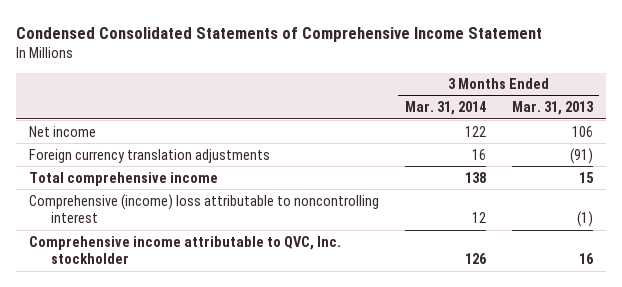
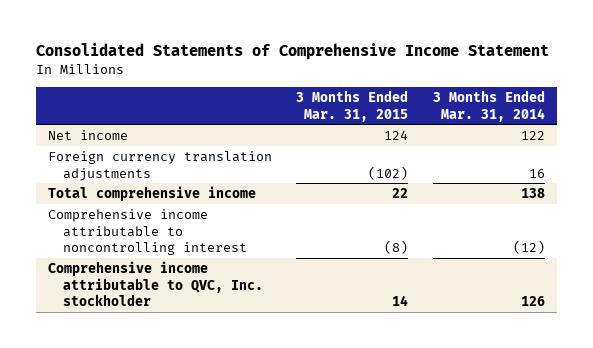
[16,26,543,42] Condensed Consolidated Statements of Comprehensive Income Statement -> [35,43,549,61] Consolidated Statements of Comprehensive Income Statement
[511,101,594,116] Mar. 31, 2013 -> none
none -> [296,89,409,122] 3 Months Ended Mar. 31, 2015
[29,193,380,224] Comprehensive (income) loss attributable to noncontrolling interest -> [47,208,247,256] Comprehensive income attributable to noncontrolling interest
[471,212,486,224] 12 -> [512,240,545,255] (12)

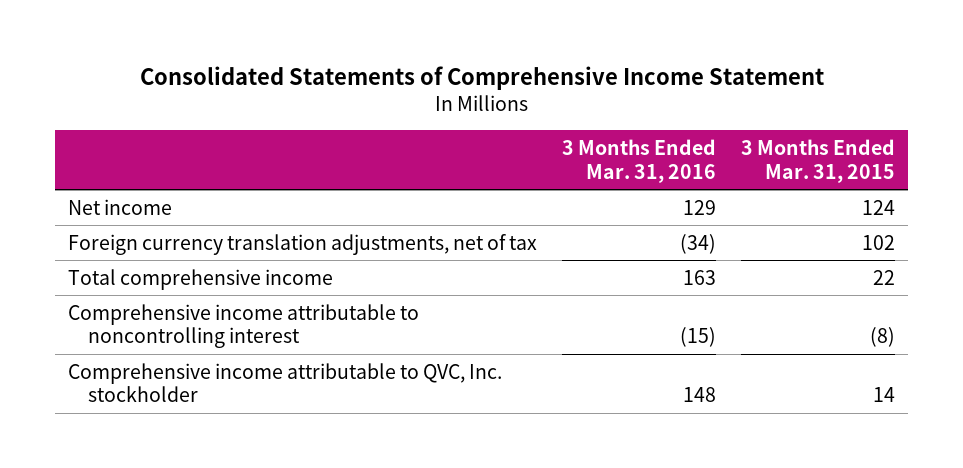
[432,89,545,122] 3 Months Ended Mar. 31, 2014 -> none
none -> [562,138,717,183] 3 Months Ended Mar. 31, 2016
[47,150,272,181] Foreign currency translation adjustments -> [67,233,537,255] Foreign currency translation adjustments, net of tax
[368,165,409,180] (102) -> [862,234,896,250] 102

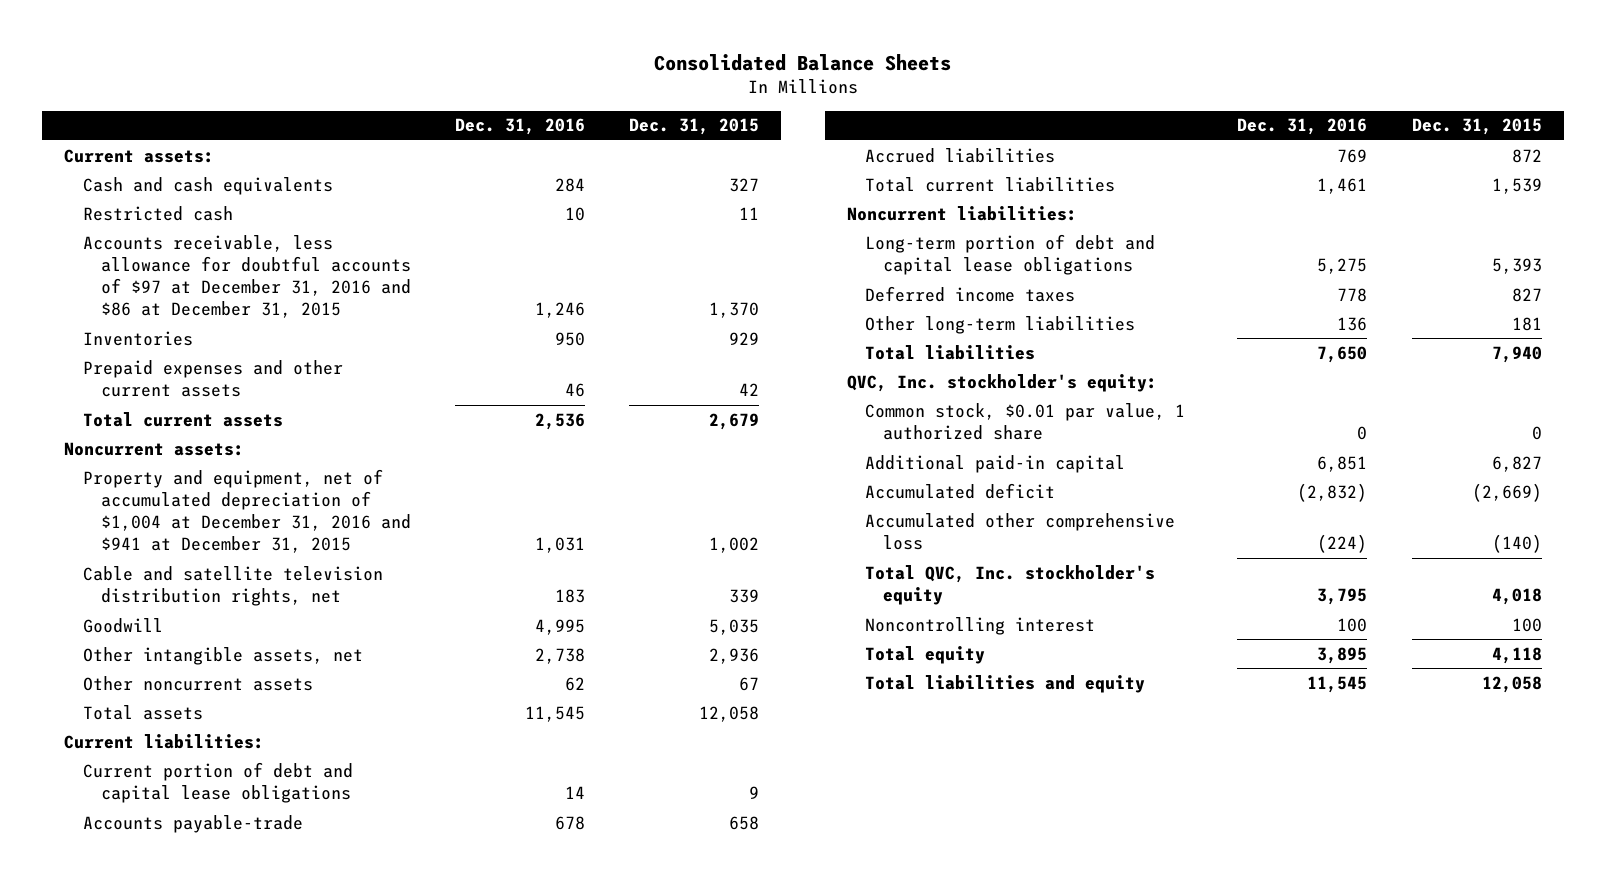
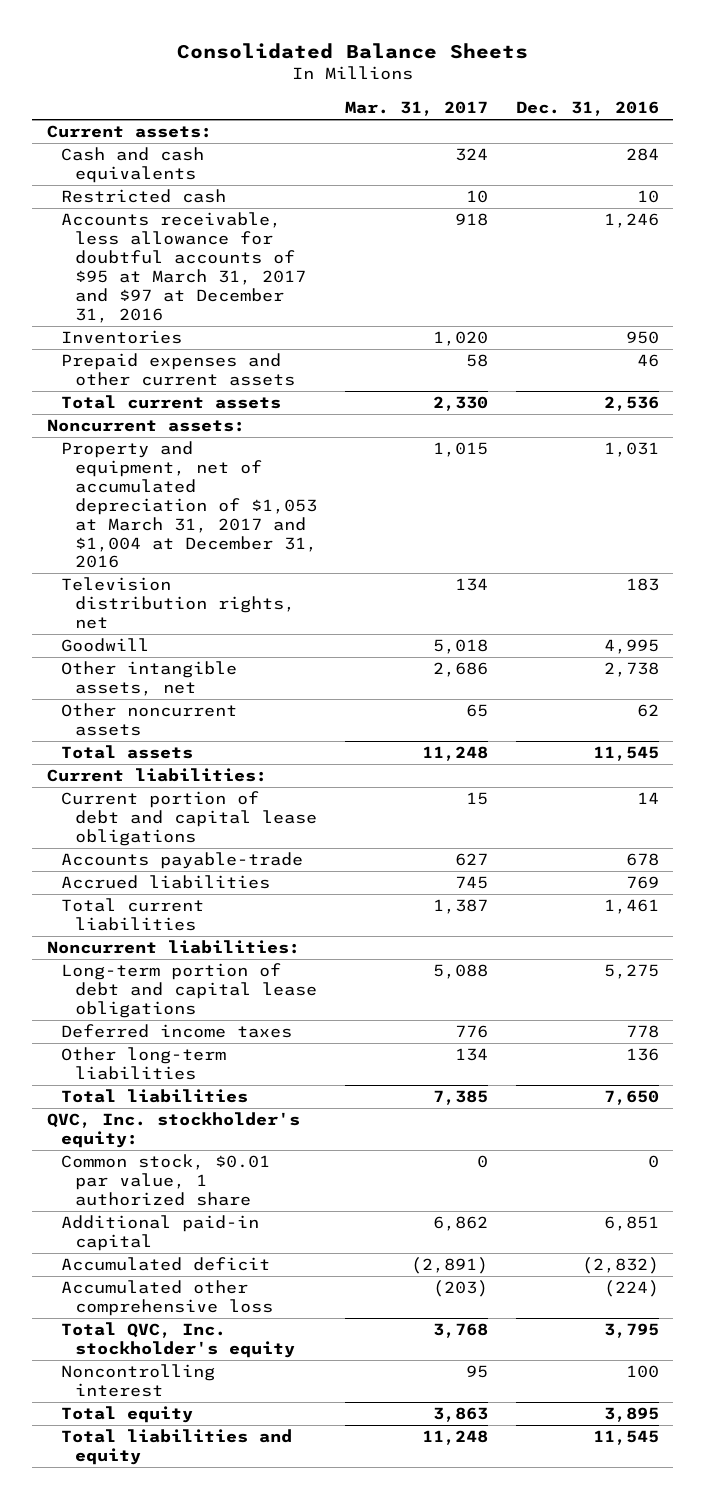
[629,118,760,136] Dec. 31, 2015 -> none
none -> [344,101,488,117] Mar. 31, 2017
[82,234,411,319] Accounts receivable, less allowance for doubtful accounts of $97 at December 31, 2016 and $86 at December 31, 2015 -> [60,212,306,323] Accounts receivable, less allowance for doubtful accounts of $95 at March 31, 2017 and $97 at December 31, 2016
[82,468,411,554] Property and equipment, net of accumulated depreciation of $1,004 at December 31, 2016 and $941 at December 31, 2015 -> [60,441,317,569] Property and equipment, net of accumulated depreciation of $1,053 at March 31, 2017 and $1,004 at December 31, 2016
[82,565,383,606] Cable and satellite television distribution rights, net -> [60,577,295,630] Television distribution rights, net

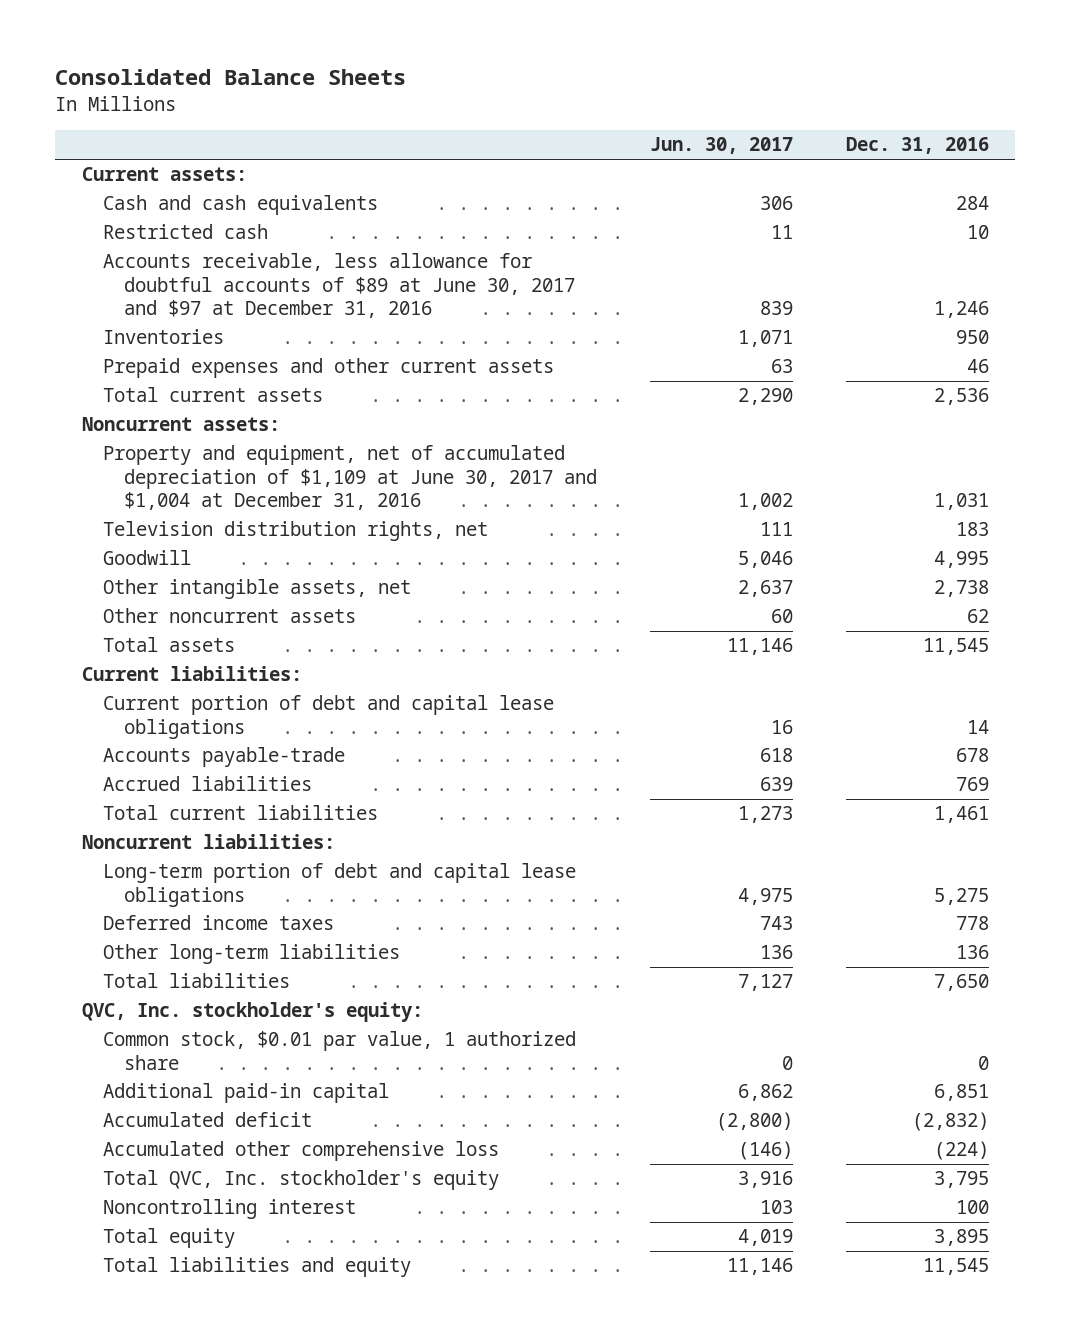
[344,101,488,117] Mar. 31, 2017 -> none
none -> [649,137,793,155] Jun. 30, 2017
[60,212,306,323] Accounts receivable, less allowance for doubtful accounts of $95 at March 31, 2017 and $97 at December 31, 2016 -> [102,253,575,318] Accounts receivable, less allowance for doubtful accounts of $89 at June 30, 2017 and $97 at December 31, 2016
[60,441,317,569] Property and equipment, net of accumulated depreciation of $1,053 at March 31, 2017 and $1,004 at December 31, 2016 -> [102,445,597,510] Property and equipment, net of accumulated depreciation of $1,109 at June 30, 2017 and $1,004 at December 31, 2016

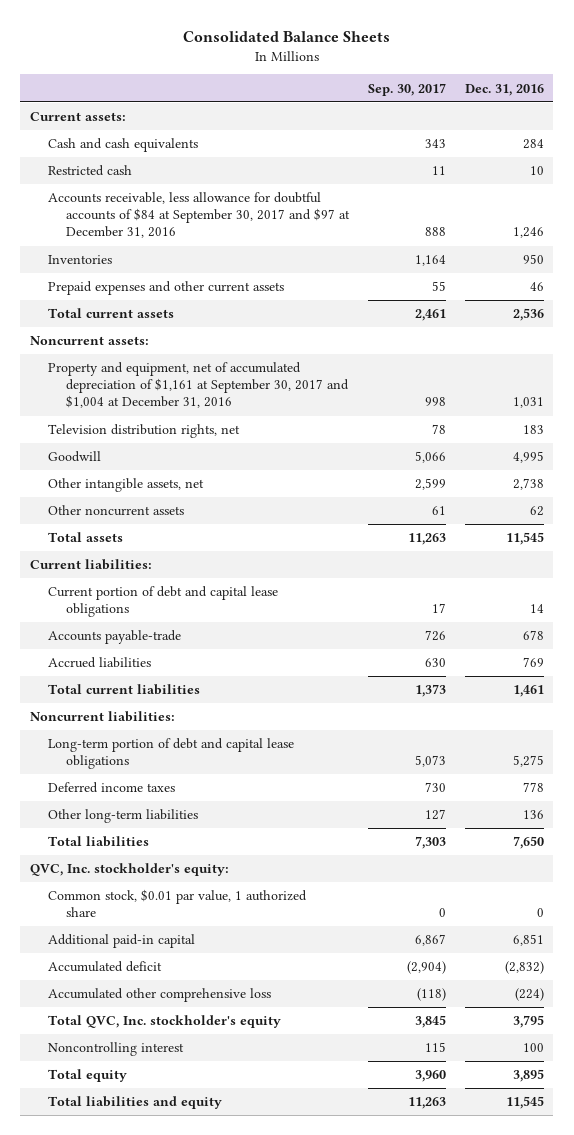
[649,137,793,155] Jun. 30, 2017 -> none
none -> [367,82,446,96] Sep. 30, 2017
[102,253,575,318] Accounts receivable, less allowance for doubtful accounts of $89 at June 30, 2017 and $97 at December 31, 2016 -> [47,192,350,239] Accounts receivable, less allowance for doubtful accounts of $84 at September 30, 2017 and $97 at December 31, 2016
[102,445,597,510] Property and equipment, net of accumulated depreciation of $1,109 at June 30, 2017 and $1,004 at December 31, 2016 -> [47,362,349,409] Property and equipment, net of accumulated depreciation of $1,161 at September 30, 2017 and $1,004 at December 31, 2016

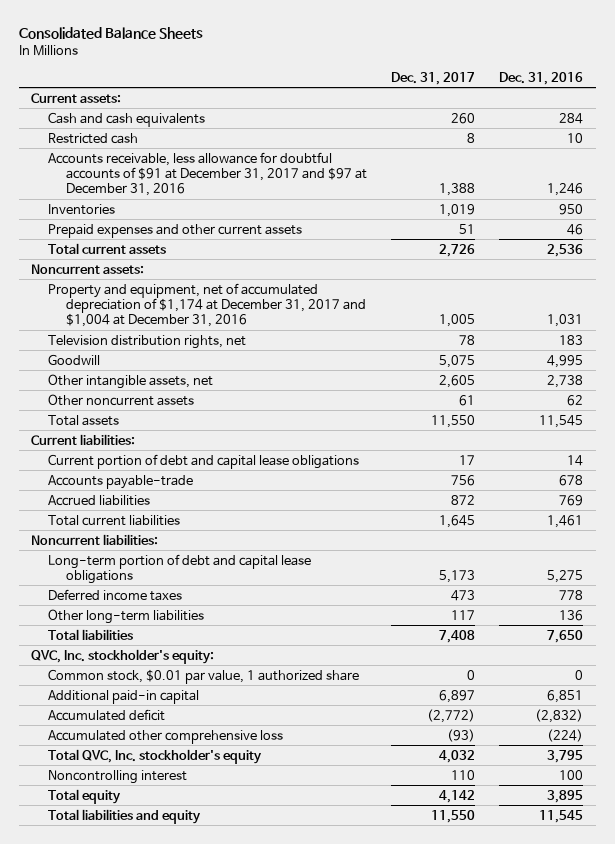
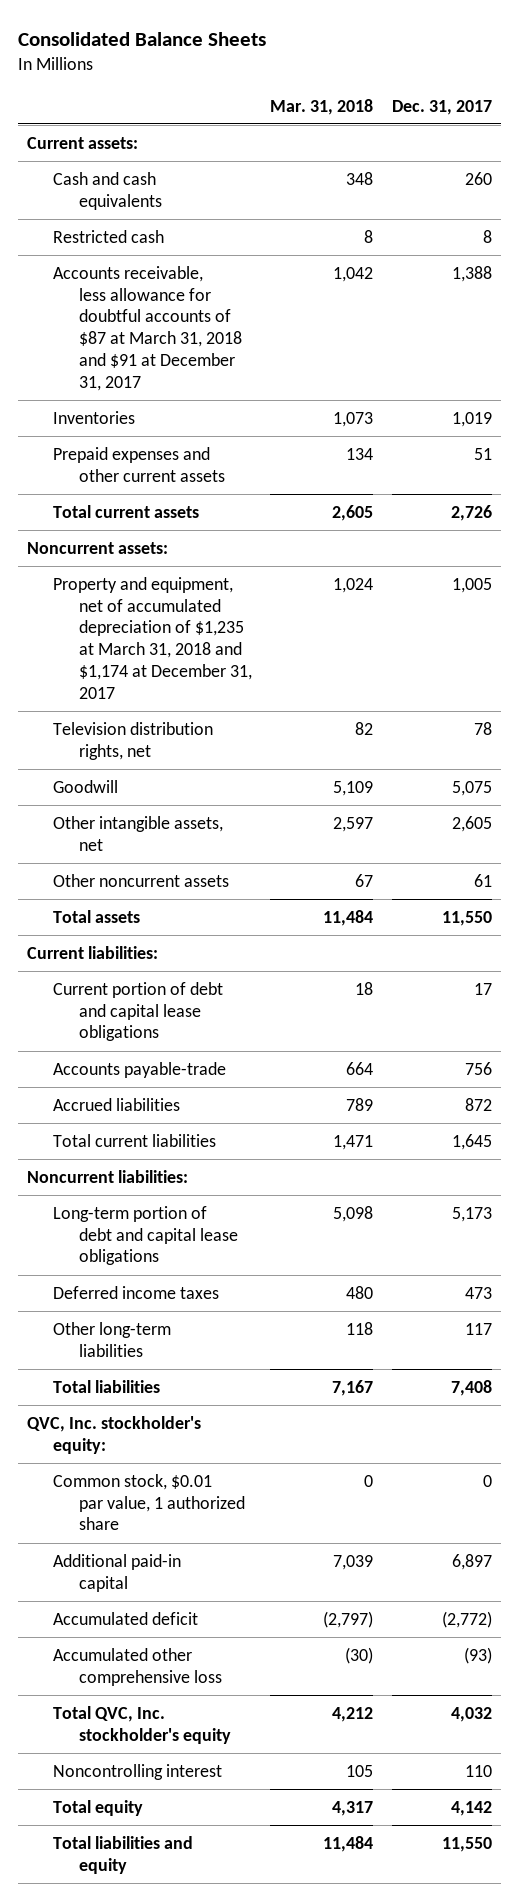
[499,71,584,85] Dec. 31, 2016 -> none
none -> [270,98,374,115] Mar. 31, 2018
[48,151,367,196] Accounts receivable, less allowance for doubtful accounts of $91 at December 31, 2017 and $97 at December 31, 2016 -> [53,265,243,391] Accounts receivable, less allowance for doubtful accounts of $87 at March 31, 2018 and $91 at December 31, 2017
[48,282,366,327] Property and equipment, net of accumulated depreciation of $1,174 at December 31, 2017 and $1,004 at December 31, 2016 -> [53,576,253,699] Property and equipment, net of accumulated depreciation of $1,235 at March 31, 2018 and $1,174 at December 31, 2017

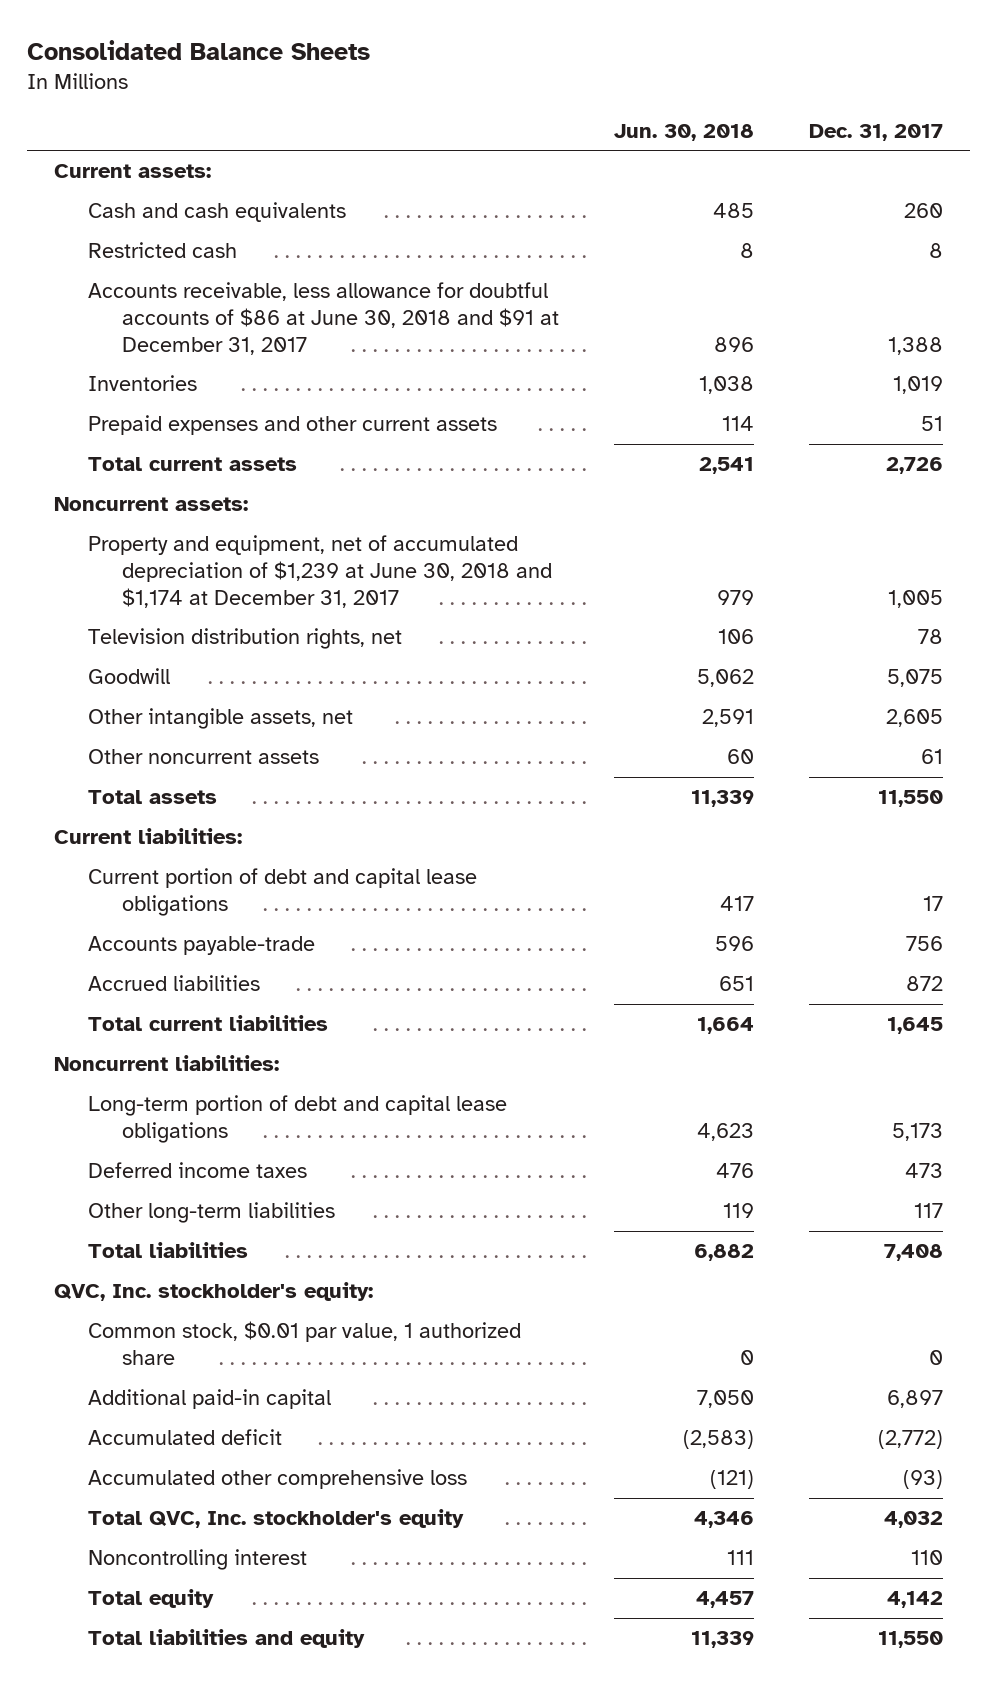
[270,98,374,115] Mar. 31, 2018 -> none
none -> [613,123,754,141] Jun. 30, 2018
[53,265,243,391] Accounts receivable, less allowance for doubtful accounts of $87 at March 31, 2018 and $91 at December 31, 2017 -> [88,282,560,355] Accounts receivable, less allowance for doubtful accounts of $86 at June 30, 2018 and $91 at December 31, 2017
[53,576,253,699] Property and equipment, net of accumulated depreciation of $1,235 at March 31, 2018 and $1,174 at December 31, 2017 -> [88,535,553,608] Property and equipment, net of accumulated depreciation of $1,239 at June 30, 2018 and $1,174 at December 31, 2017

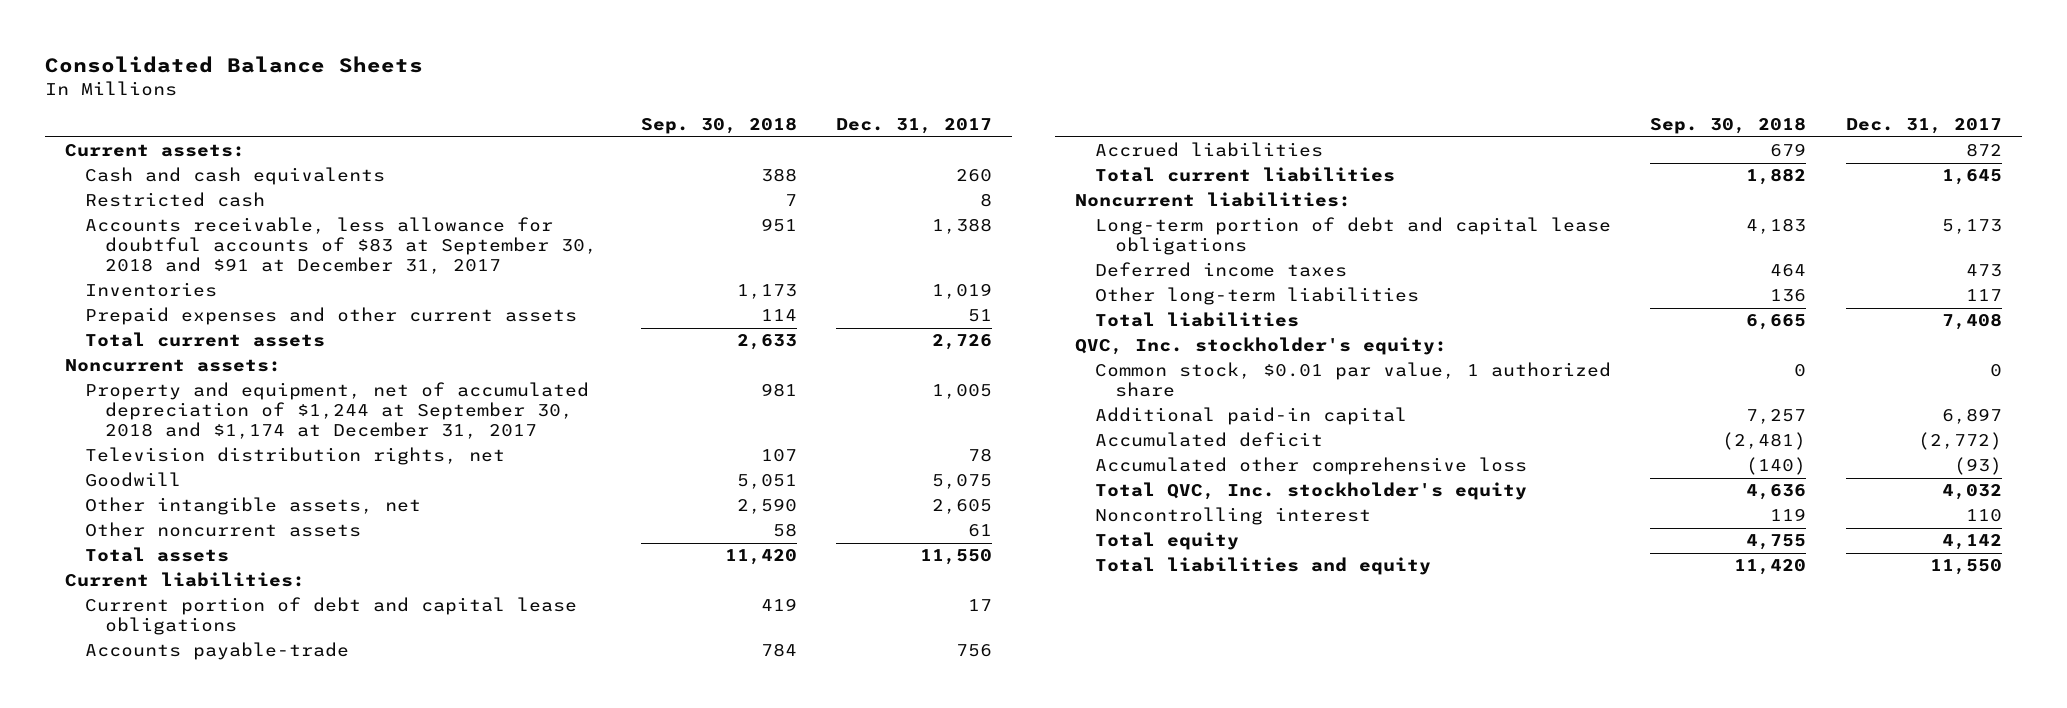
[613,123,754,141] Jun. 30, 2018 -> none
none -> [640,117,797,135] Sep. 30, 2018
[88,282,560,355] Accounts receivable, less allowance for doubtful accounts of $86 at June 30, 2018 and $91 at December 31, 2017 -> [85,217,598,275] Accounts receivable, less allowance for doubtful accounts of $83 at September 30, 2018 and $91 at December 31, 2017
[88,535,553,608] Property and equipment, net of accumulated depreciation of $1,239 at June 30, 2018 and $1,174 at December 31, 2017 -> [85,382,590,440] Property and equipment, net of accumulated depreciation of $1,244 at September 30, 2018 and $1,174 at December 31, 2017

